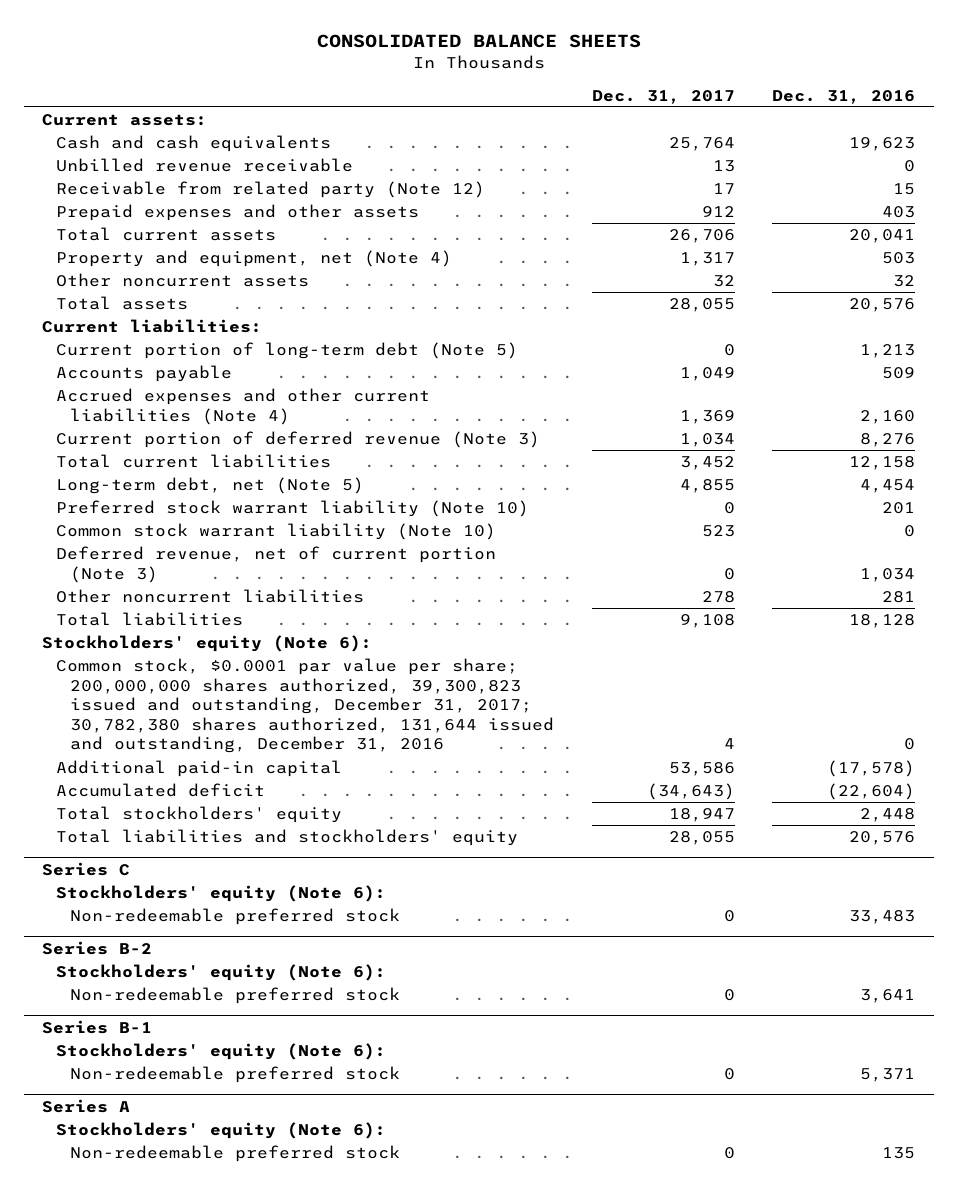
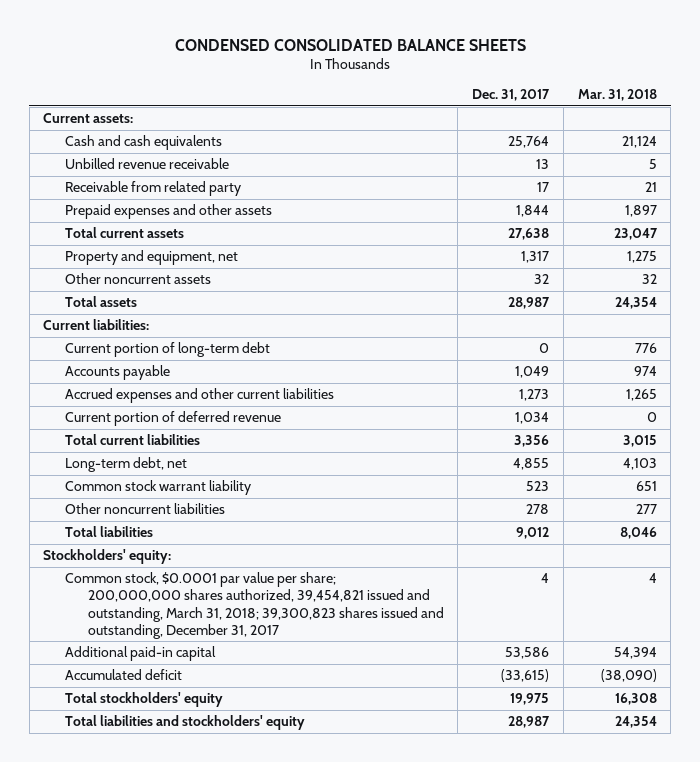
[316,34,641,49] CONSOLIDATED BALANCE SHEETS -> [174,38,526,51] CONDENSED CONSOLIDATED BALANCE SHEETS
[772,89,916,104] Dec. 31, 2016 -> none
none -> [577,89,657,102] Mar. 31, 2018
[56,181,486,199] Receivable from related party (Note 12) -> [65,181,242,197] Receivable from related party
[701,206,735,218] 912 -> [516,205,550,218] 1,844
[668,229,735,244] 26,706 -> [508,228,550,241] 27,638
[56,250,453,268] Property and equipment, net (Note 4) -> [65,250,239,266] Property and equipment, net
[668,298,735,313] 28,055 -> [508,297,551,310] 28,987
[56,342,519,360] Current portion of long-term debt (Note 5) -> [65,342,271,358] Current portion of long-term debt
[56,500,530,518] Preferred stock warrant liability (Note 10) -> none
[56,546,497,583] Deferred revenue, net of current portion (Note 3) -> none
[56,388,431,425] Accrued expenses and other current liabilities (Note 4) -> [65,388,335,404] Accrued expenses and other current liabilities
[679,409,735,424] 1,369 -> [519,389,550,402] 1,273
[56,431,541,449] Current portion of deferred revenue (Note 3) -> [65,411,282,427] Current portion of deferred revenue
[679,456,735,471] 3,452 -> [514,435,550,448] 3,356
[56,477,365,495] Long-term debt, net (Note 5) -> [65,457,188,473] Long-term debt, net
[56,523,497,541] Common stock warrant liability (Note 10) -> [65,480,252,496] Common stock warrant liability
[679,614,735,629] 9,108 -> [516,527,550,540] 9,012
[42,635,373,653] Stockholders' equity (Note 6): -> [43,549,172,565] Stockholders' equity:
[56,658,555,754] Common stock, $0.0001 par value per share; 200,000,000 shares authorized, 39,300,823 issued and outstanding, December 31, 2017; 30,782,380 shares authorized, 131,644 issued and outstanding, December 31, 2016 -> [65,572,444,640] Common stock, $0.0001 par value per share; 200,000,000 shares authorized, 39,454,821 issued and outstanding, March 31, 2018; 39,300,823 shares issued and outstanding, December 31, 2017
[42,861,131,876] Series C -> none
[56,885,387,903] Stockholders' equity (Note 6): -> none
[70,908,401,926] Non-redeemable preferred stock -> none
[42,940,153,955] Series B-2 -> none
[56,964,387,982] Stockholders' equity (Note 6): -> none
[70,987,401,1005] Non-redeemable preferred stock -> none
[42,1019,153,1034] Series B-1 -> none
[56,1043,387,1061] Stockholders' equity (Note 6): -> none
[70,1066,401,1084] Non-redeemable preferred stock -> none
[42,1098,131,1113] Series A -> none
[56,1122,387,1140] Stockholders' equity (Note 6): -> none
[70,1145,401,1163] Non-redeemable preferred stock -> none
[646,783,735,801] (34,643) -> [501,669,550,683] (33,615)
[668,808,735,823] 18,947 -> [510,693,550,706] 19,975
[668,831,735,846] 28,055 -> [508,716,551,729] 28,987

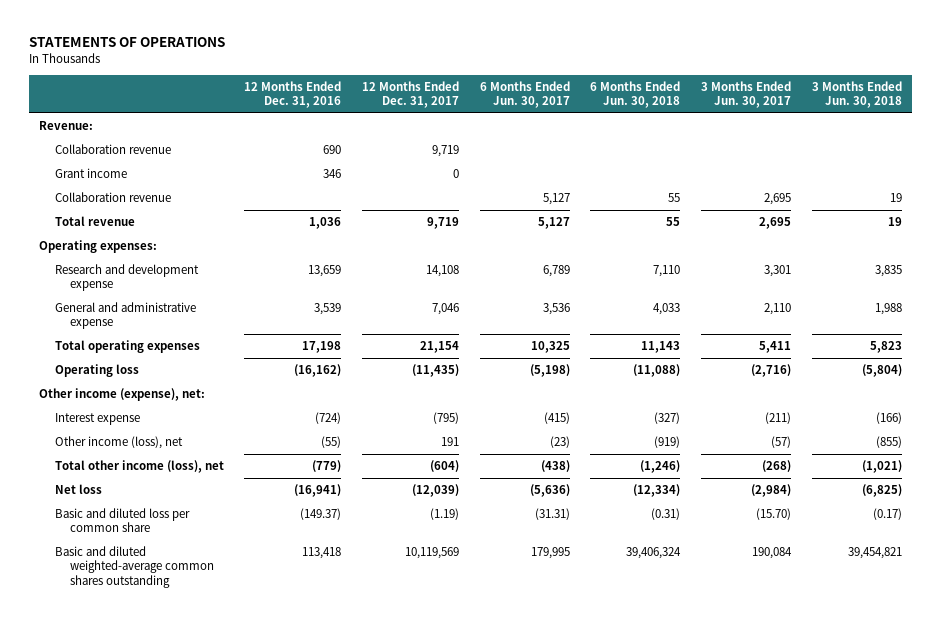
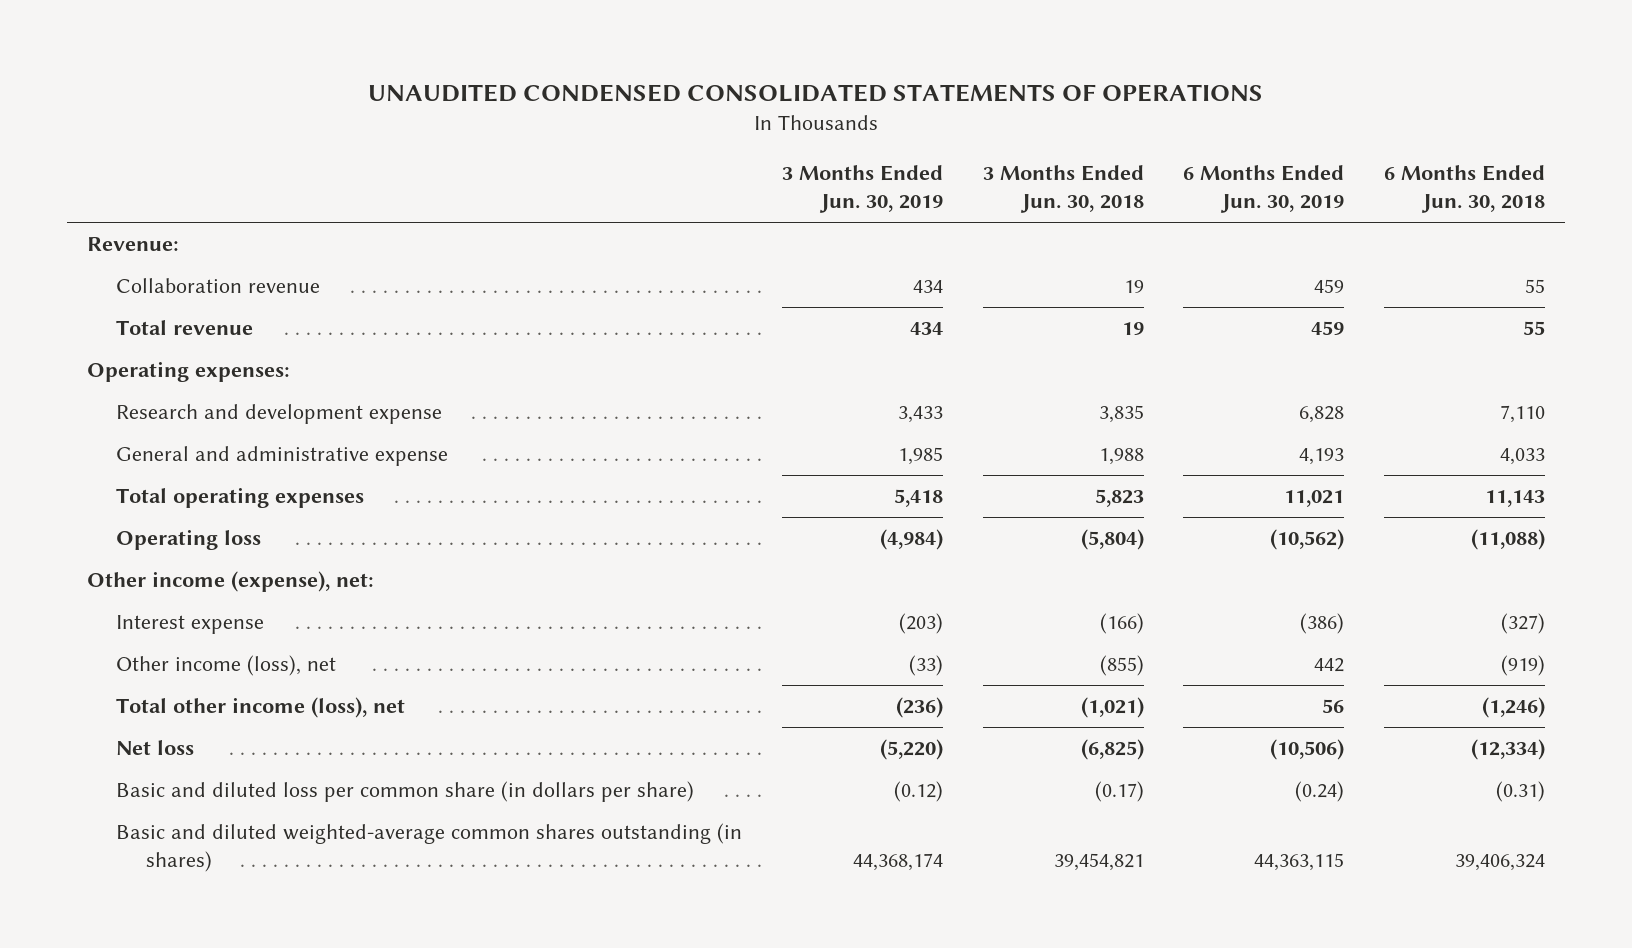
[28,37,225,48] STATEMENTS OF OPERATIONS -> [367,83,1263,102] UNAUDITED CONDENSED CONSOLIDATED STATEMENTS OF OPERATIONS
[244,80,342,109] 12 Months Ended Dec. 31, 2016 -> none
[361,80,459,109] 12 Months Ended Dec. 31, 2017 -> none
[479,80,570,109] 6 Months Ended Jun. 30, 2017 -> none
[700,80,791,109] 3 Months Ended Jun. 30, 2017 -> none
none -> [781,165,943,214] 3 Months Ended Jun. 30, 2019
none -> [1183,165,1345,214] 6 Months Ended Jun. 30, 2019
[54,144,171,155] Collaboration revenue -> none
[54,168,127,179] Grant income -> none
[54,508,190,533] Basic and diluted loss per common share -> [116,781,695,803] Basic and diluted loss per common share (in dollars per share)
[54,546,215,588] Basic and diluted weighted-average common shares outstanding -> [116,823,743,873] Basic and diluted weighted-average common shares outstanding (in shares)

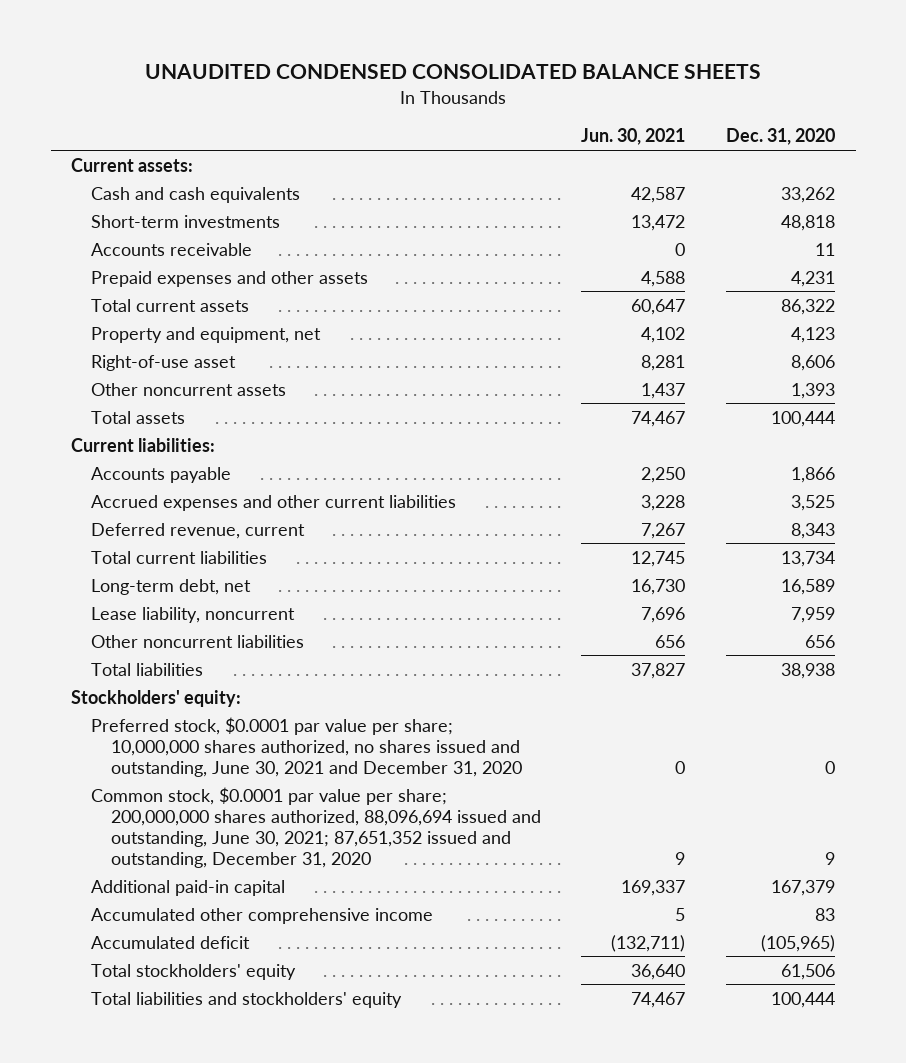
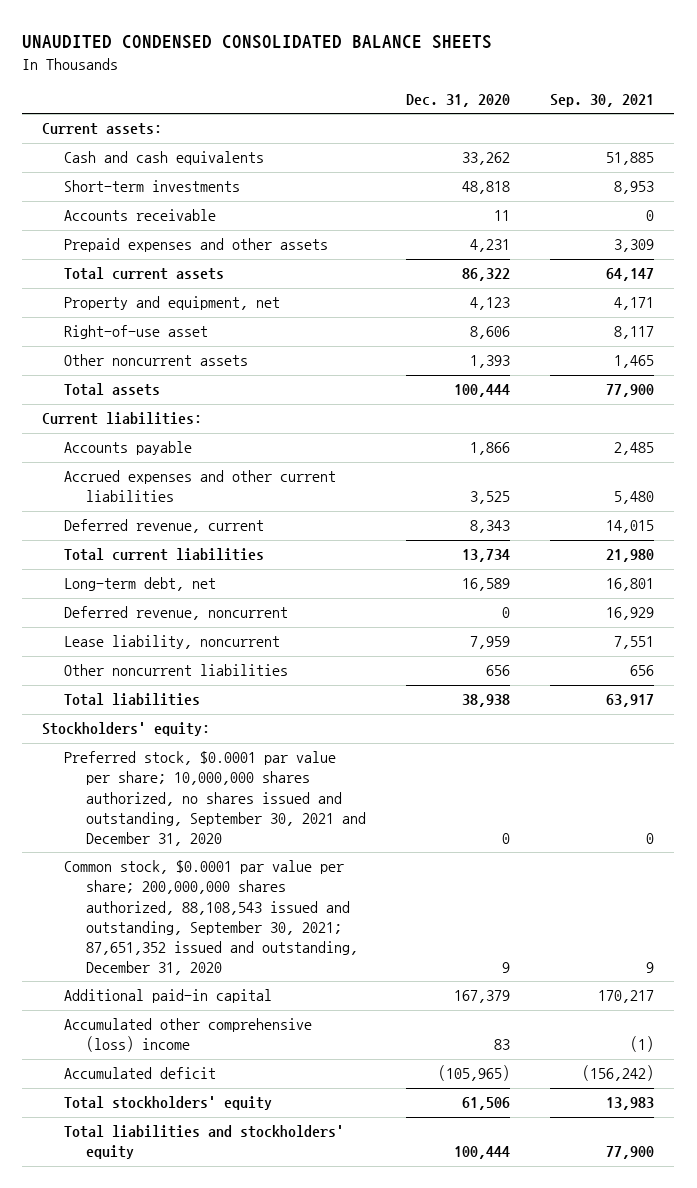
[581,128,686,146] Jun. 30, 2021 -> none
none -> [550,93,655,107] Sep. 30, 2021
none -> [64,606,289,621] Deferred revenue, noncurrent
[90,716,522,777] Preferred stock, $0.0001 par value per share; 10,000,000 shares authorized, no shares issued and outstanding, June 30, 2021 and December 31, 2020 -> [64,751,366,846] Preferred stock, $0.0001 par value per share; 10,000,000 shares authorized, no shares issued and outstanding, September 30, 2021 and December 31, 2020
[90,786,541,868] Common stock, $0.0001 par value per share; 200,000,000 shares authorized, 88,096,694 issued and outstanding, June 30, 2021; 87,651,352 issued and outstanding, December 31, 2020 -> [64,860,358,975] Common stock, $0.0001 par value per share; 200,000,000 shares authorized, 88,108,543 issued and outstanding, September 30, 2021; 87,651,352 issued and outstanding, December 31, 2020
[90,907,433,924] Accumulated other comprehensive income -> [64,1018,313,1053] Accumulated other comprehensive (loss) income

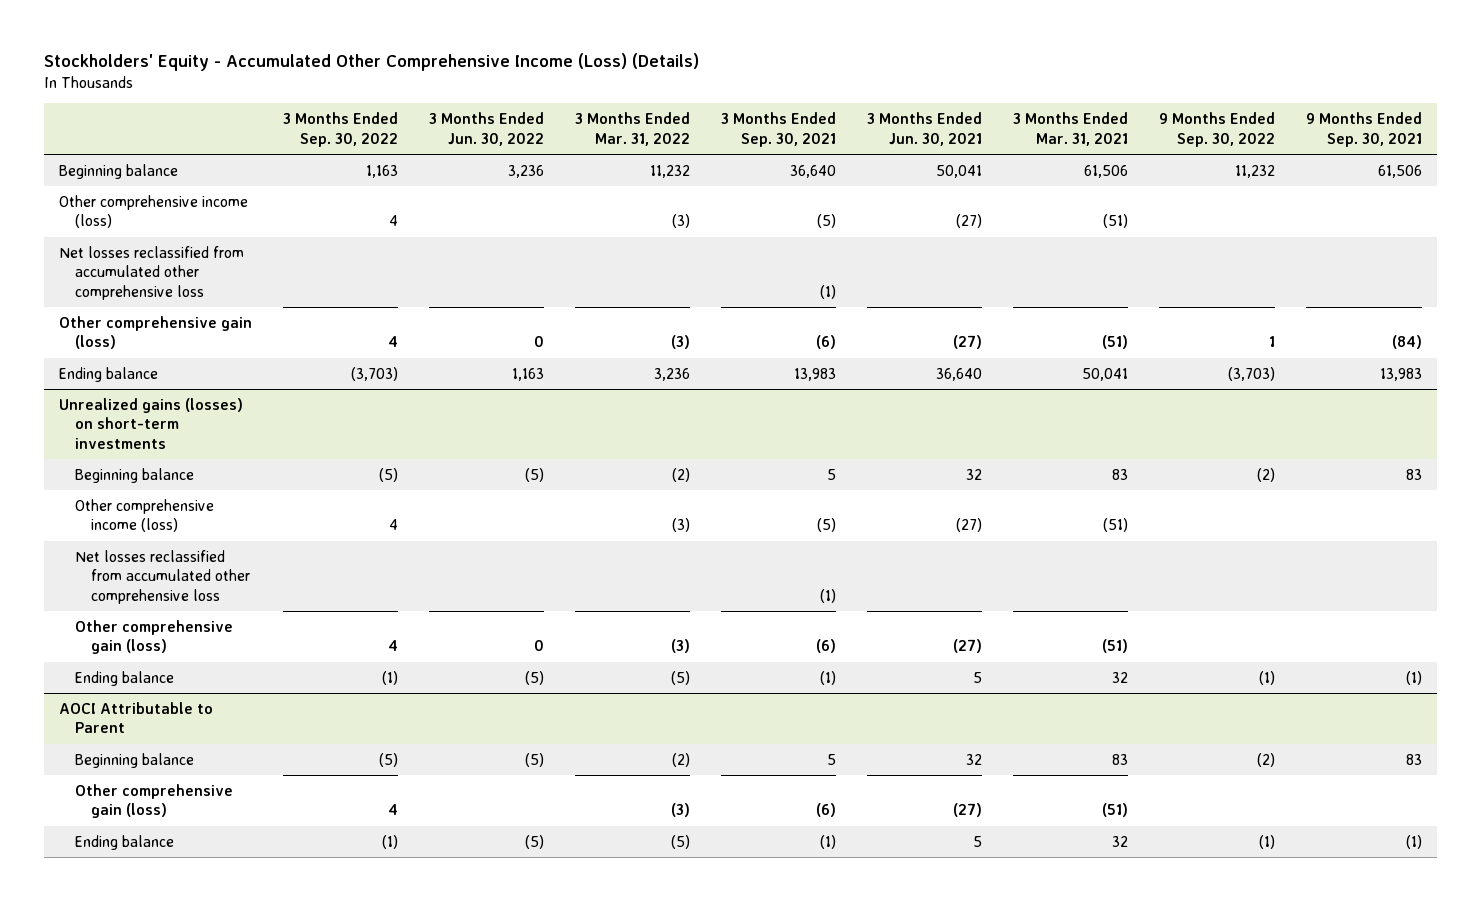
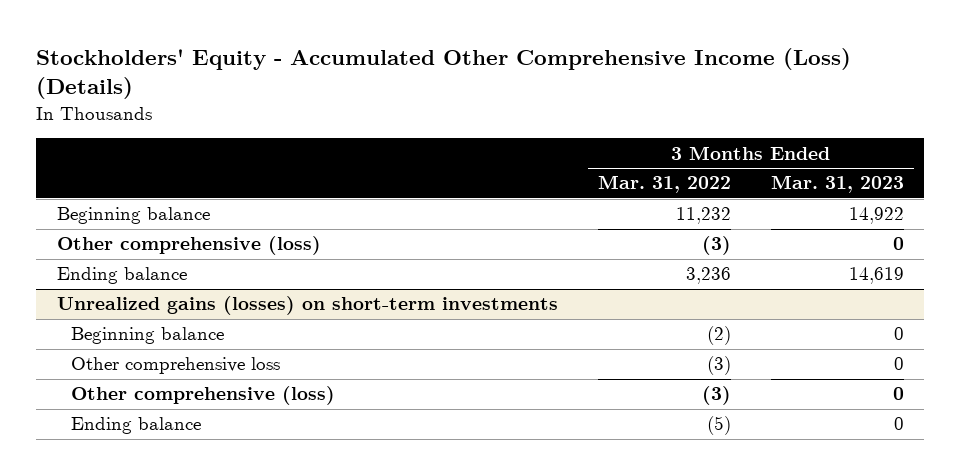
[283,112,399,147] 3 Months Ended Sep. 30, 2022 -> none
[428,112,544,146] 3 Months Ended Jun. 30, 2022 -> none
[720,112,836,147] 3 Months Ended Sep. 30, 2021 -> none
[866,112,982,146] 3 Months Ended Jun. 30, 2021 -> none
[1012,112,1128,146] 3 Months Ended Mar. 31, 2021 -> none
[1158,112,1275,147] 9 Months Ended Sep. 30, 2022 -> none
[1305,112,1422,147] 9 Months Ended Sep. 30, 2021 -> none
none -> [770,175,904,194] Mar. 31, 2023
[59,194,249,229] Other comprehensive income (loss) -> none
[59,245,245,300] Net losses reclassified from accumulated other comprehensive loss -> none
[59,315,253,350] Other comprehensive gain (loss) -> [56,236,321,256] Other comprehensive (loss)
[74,549,250,604] Net losses reclassified from accumulated other comprehensive loss -> none
[74,670,174,686] Ending balance -> none
[59,701,214,734] AOCI Attributable to Parent -> none
[74,752,194,768] Beginning balance -> none
[74,783,233,819] Other comprehensive gain (loss) -> none
[74,498,214,533] Other comprehensive income (loss) -> [70,357,280,375] Other comprehensive loss
[74,619,233,655] Other comprehensive gain (loss) -> [70,386,335,406] Other comprehensive (loss)

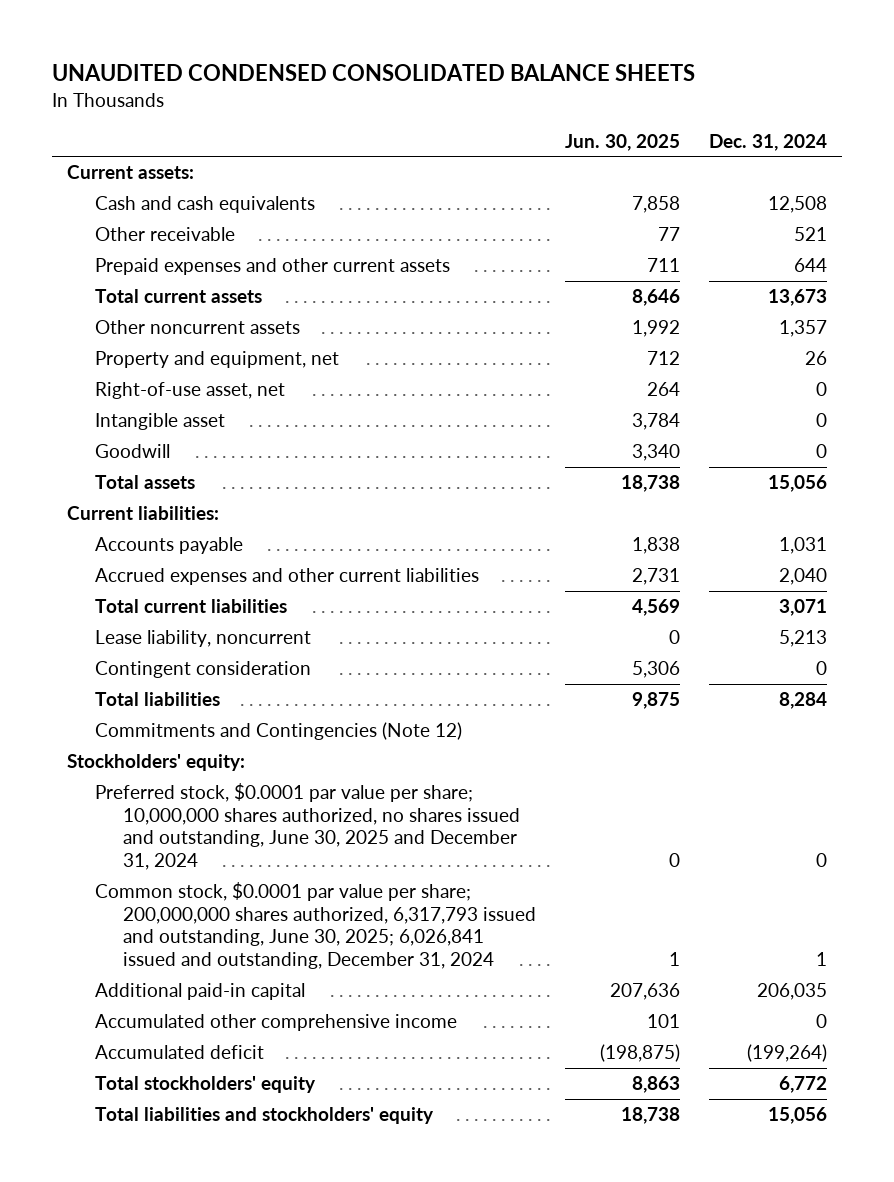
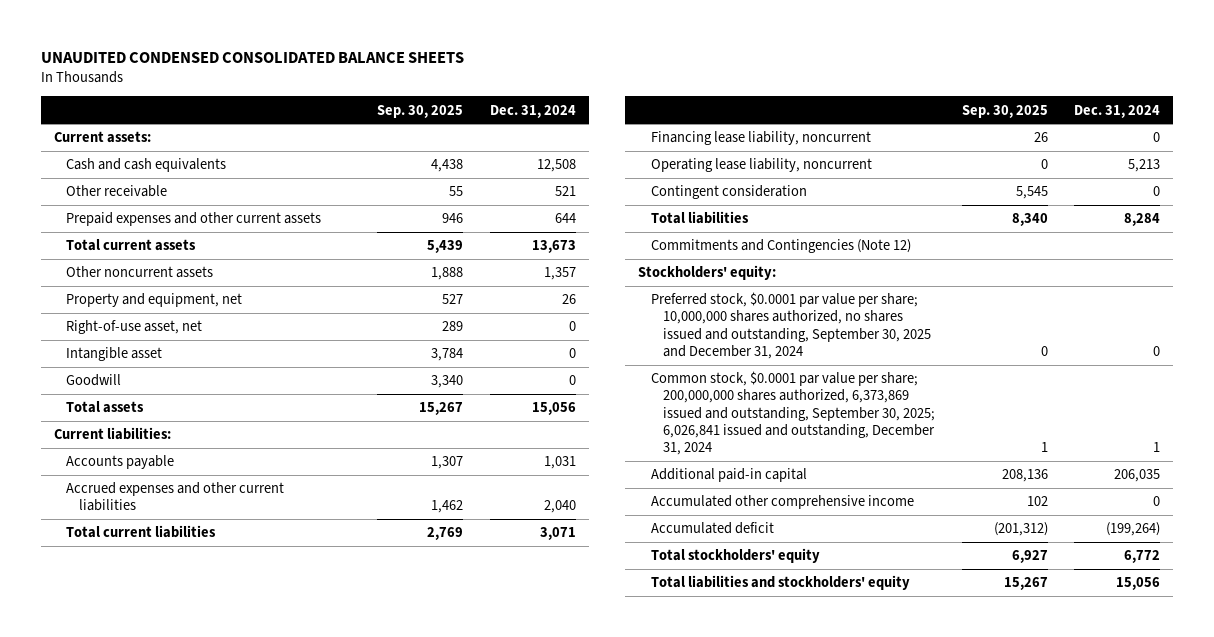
[564,133,680,151] Jun. 30, 2025 -> none
none -> [377,104,464,118] Sep. 30, 2025
none -> [650,131,871,146] Financing lease liability, noncurrent
[94,630,311,648] Lease liability, noncurrent -> [650,158,872,173] Operating lease liability, noncurrent
[94,783,520,871] Preferred stock, $0.0001 par value per share; 10,000,000 shares authorized, no shares issued and outstanding, June 30, 2025 and December 31, 2024 -> [650,292,932,359] Preferred stock, $0.0001 par value per share; 10,000,000 shares authorized, no shares issued and outstanding, September 30, 2025 and December 31, 2024
[94,882,536,970] Common stock, $0.0001 par value per share; 200,000,000 shares authorized, 6,317,793 issued and outstanding, June 30, 2025; 6,026,841 issued and outstanding, December 31, 2024 -> [650,371,936,455] Common stock, $0.0001 par value per share; 200,000,000 shares authorized, 6,373,869 issued and outstanding, September 30, 2025; 6,026,841 issued and outstanding, December 31, 2024

